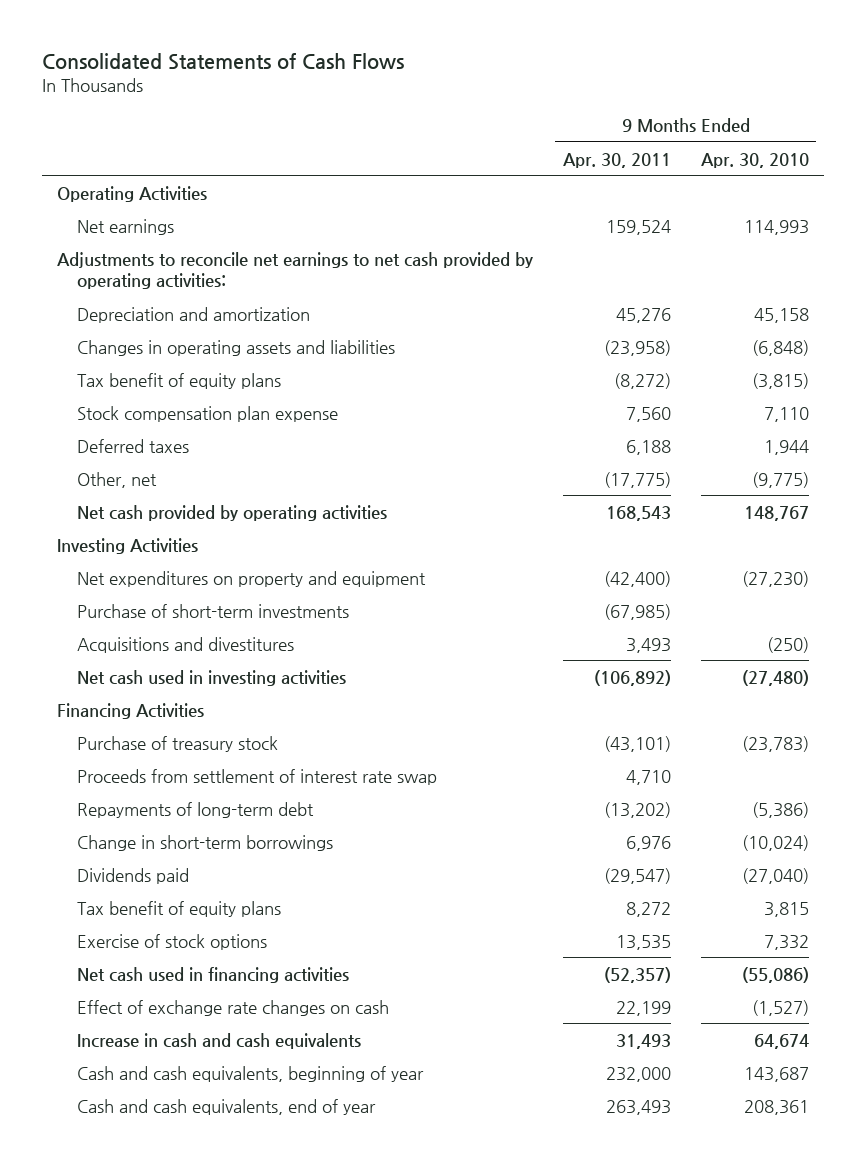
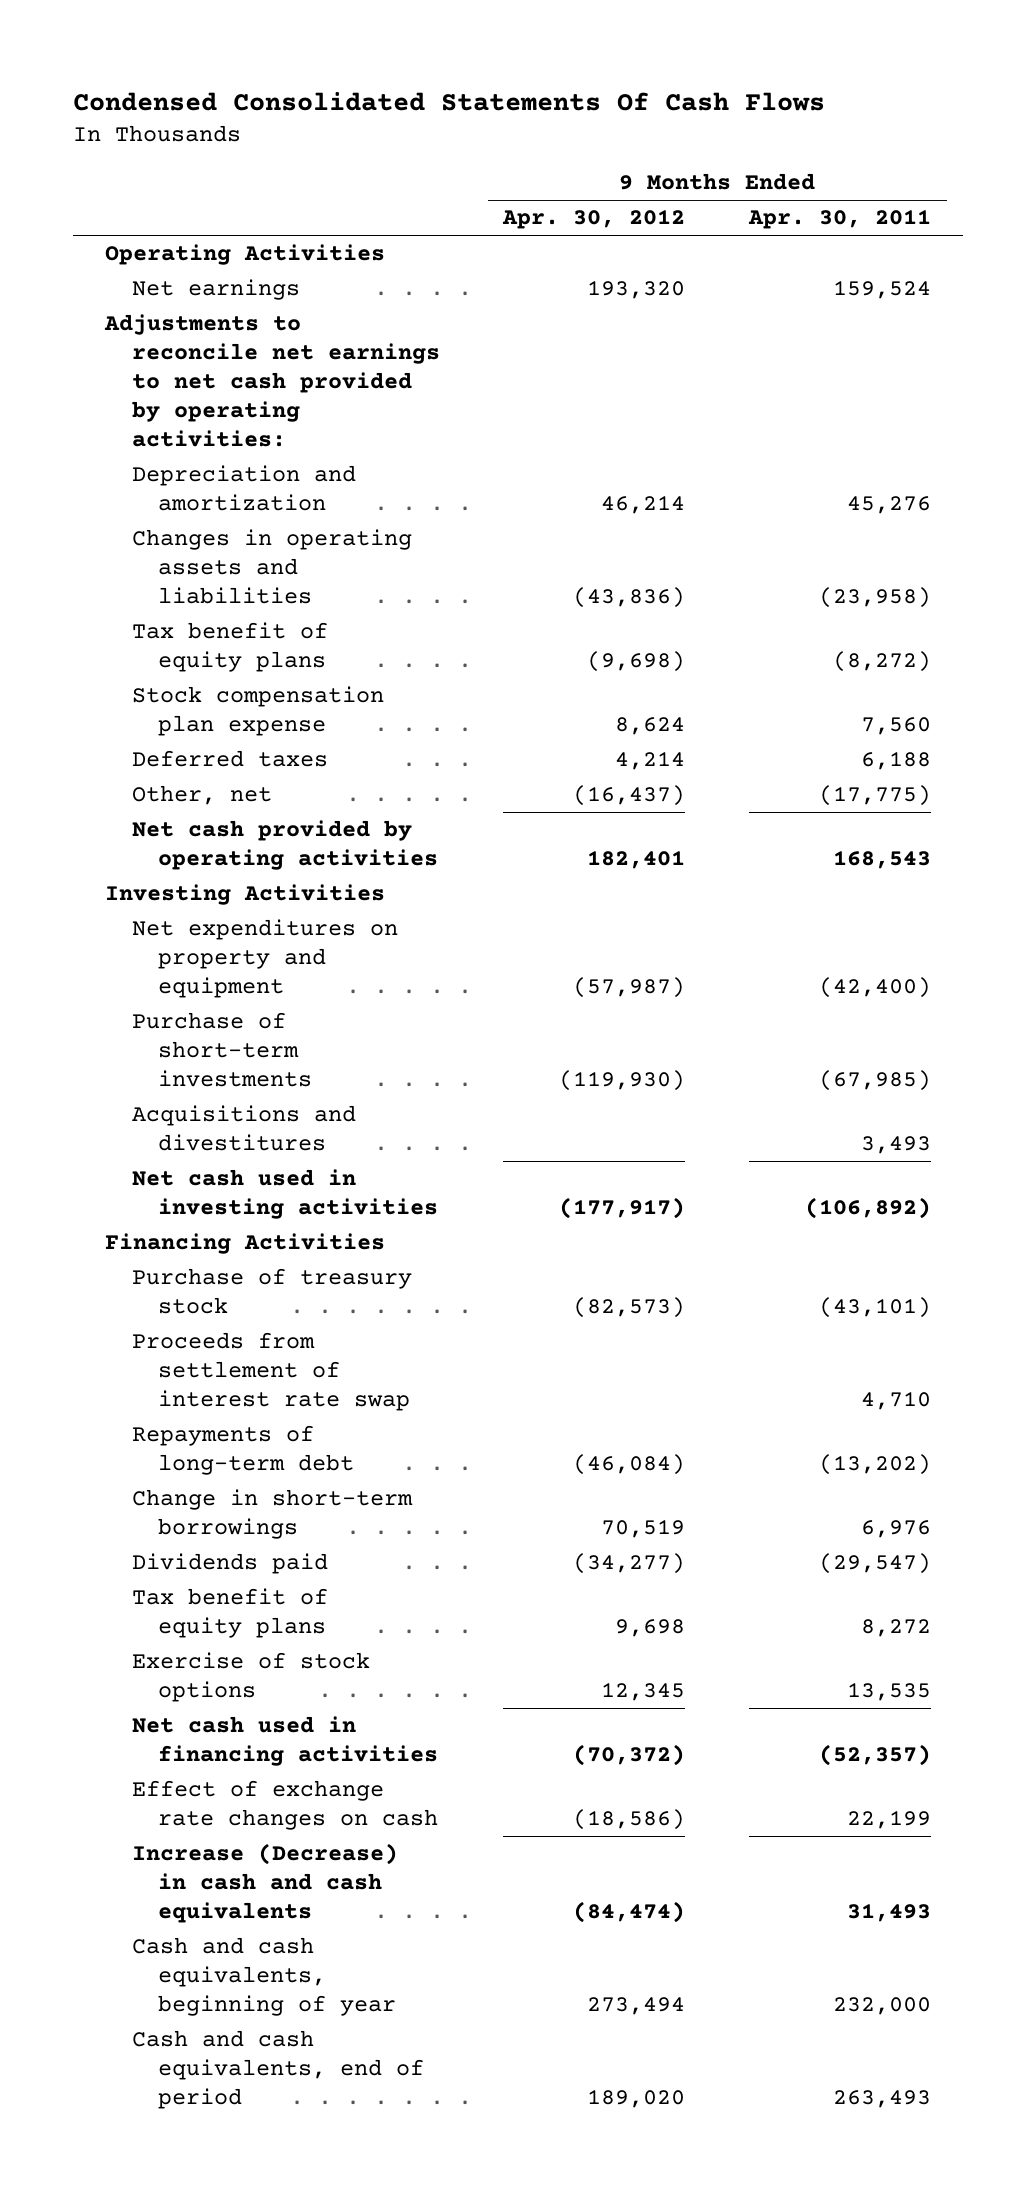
[42,53,405,71] Consolidated Statements of Cash Flows -> [73,91,826,111] Condensed Consolidated Statements Of Cash Flows
[700,152,809,168] Apr. 30, 2010 -> none
none -> [502,209,686,230] Apr. 30, 2012
[76,1032,361,1049] Increase in cash and cash equivalents -> [131,1843,398,1924] Increase (Decrease) in cash and cash equivalents
[76,1098,376,1115] Cash and cash equivalents, end of year -> [131,2030,425,2110] Cash and cash equivalents, end of period

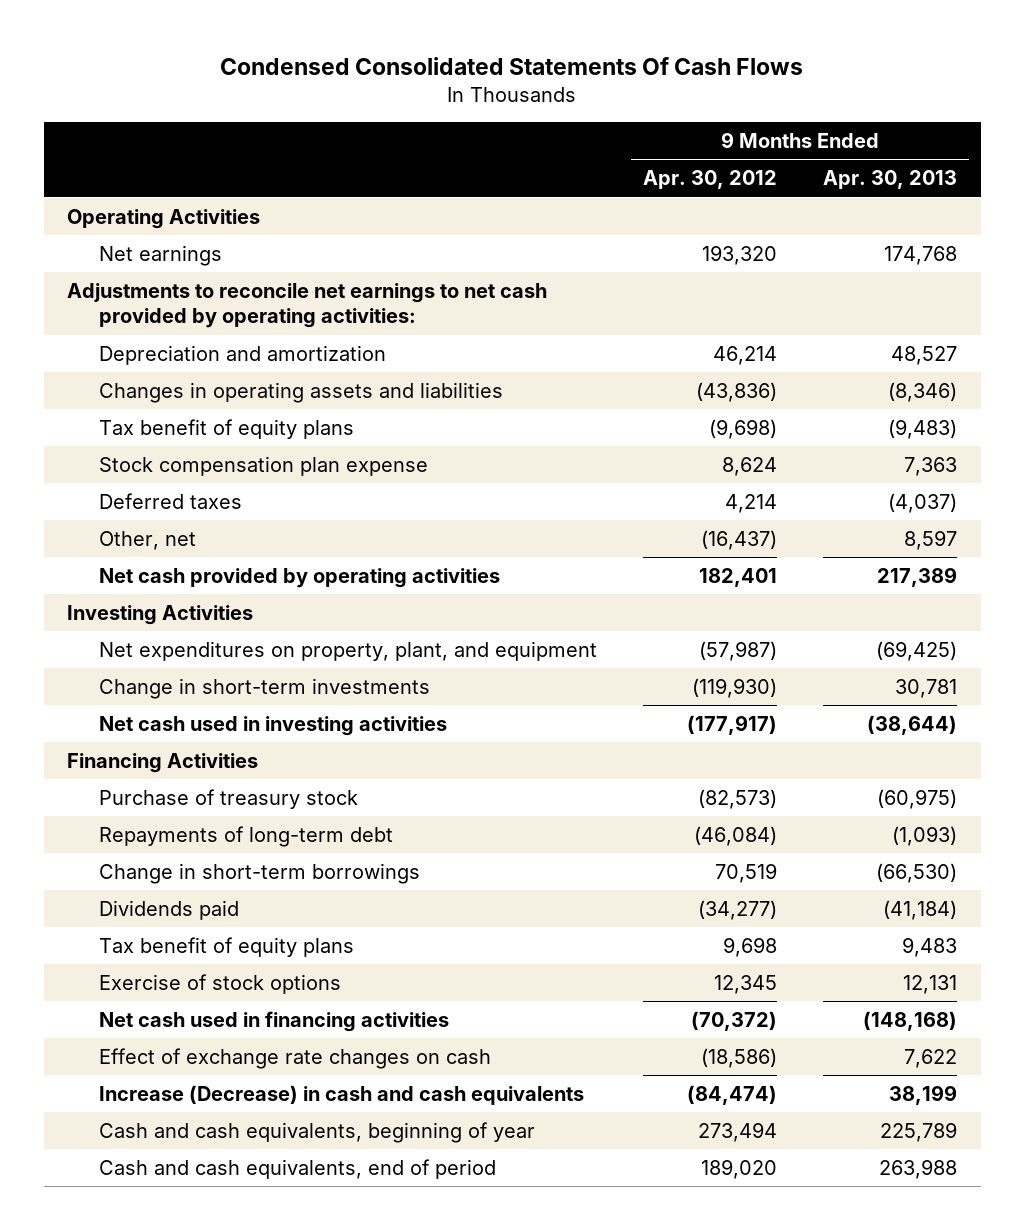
[748,209,932,230] Apr. 30, 2011 -> none
none -> [823,170,958,190] Apr. 30, 2013
[131,1105,356,1152] Acquisitions and divestitures -> none
[131,919,398,999] Net expenditures on property and equipment -> [98,641,597,662] Net expenditures on property, plant, and equipment
[131,1012,313,1088] Purchase of short-term investments -> [98,678,430,700] Change in short-term investments
[131,1332,411,1412] Proceeds from settlement of interest rate swap -> none

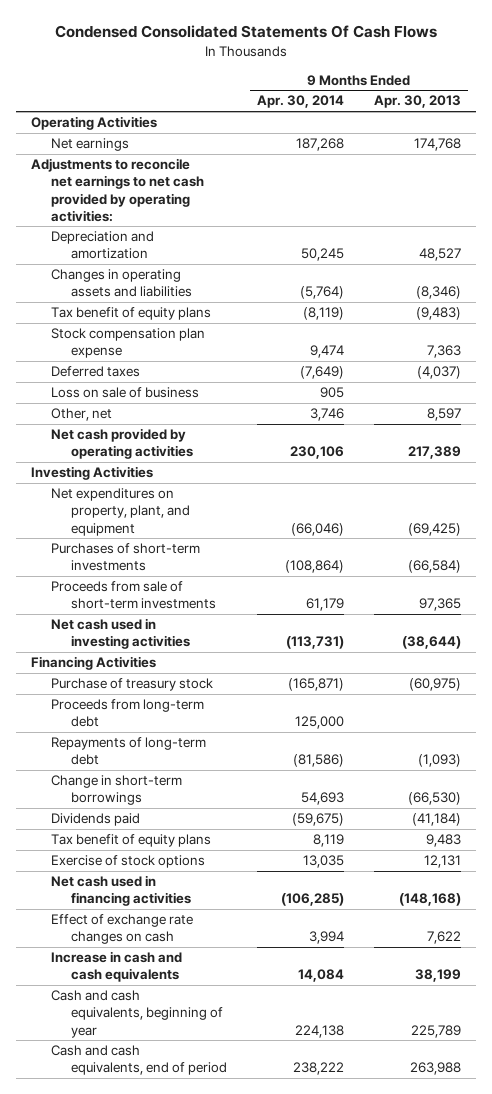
[642,170,777,190] Apr. 30, 2012 -> none
none -> [257,95,345,109] Apr. 30, 2014
none -> [51,387,200,399] Loss on sale of business
[98,678,430,700] Change in short-term investments -> [51,543,201,572] Purchases of short-term investments
[895,679,958,699] 30,781 -> [407,560,461,574] (66,584)
none -> [51,581,217,610] Proceeds from sale of short-term investments
none -> [51,699,205,728] Proceeds from long-term debt
[98,1085,584,1106] Increase (Decrease) in cash and cash equivalents -> [51,951,183,983] Increase in cash and cash equivalents

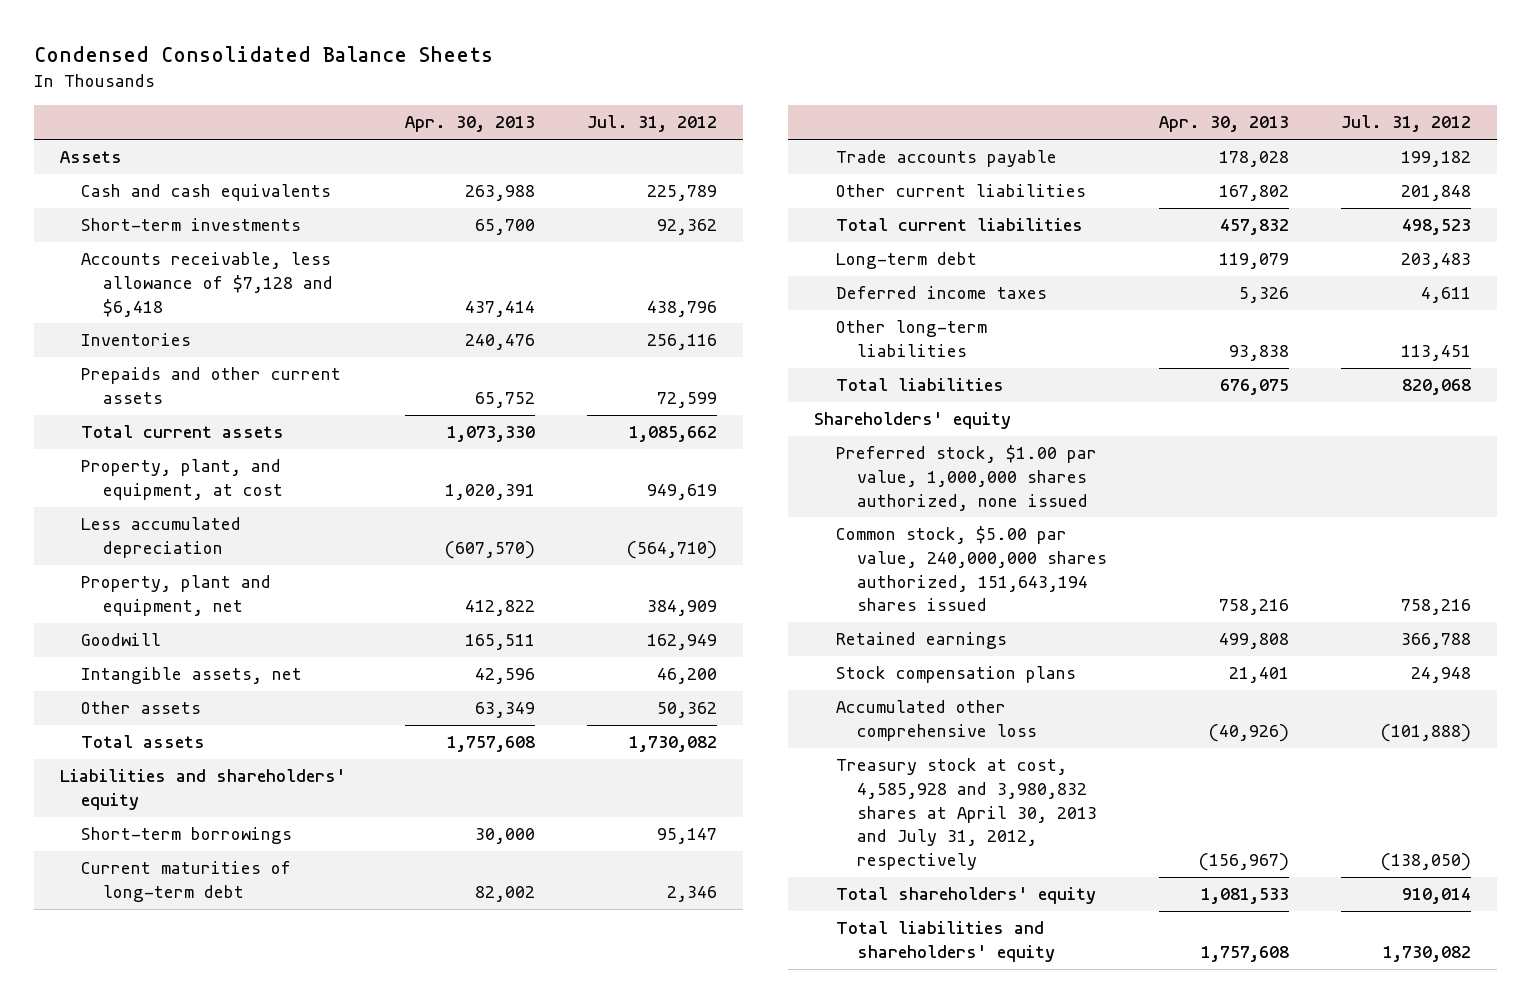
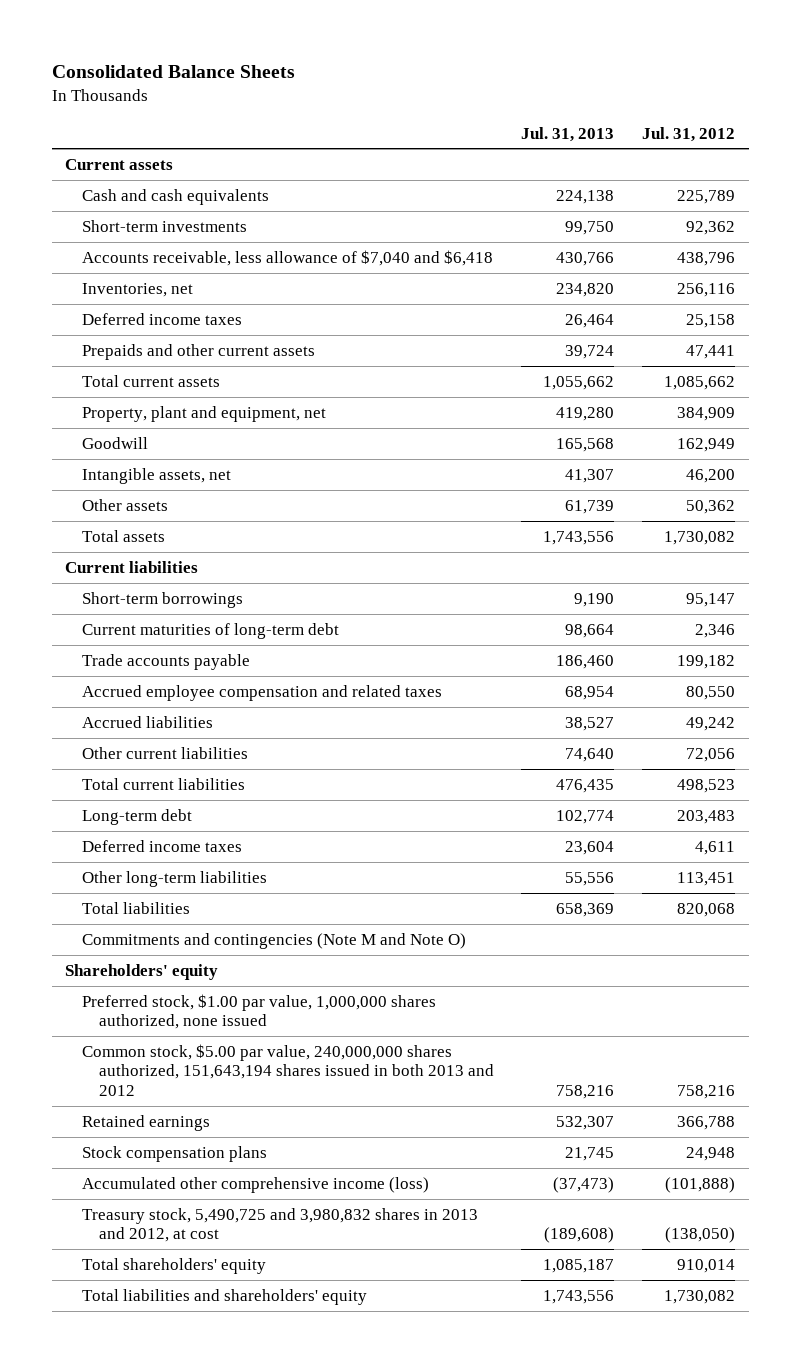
[33,46,493,63] Condensed Consolidated Balance Sheets -> [51,64,295,78] Consolidated Balance Sheets
[404,116,535,133] Apr. 30, 2013 -> none
none -> [521,126,615,142] Jul. 31, 2013
[59,151,122,164] Assets -> [65,158,174,170] Current assets
[81,252,334,317] Accounts receivable, less allowance of $7,128 and $6,418 -> [82,249,494,266] Accounts receivable, less allowance of $7,040 and $6,418
[81,333,192,347] Inventories -> [82,282,194,297] Inventories, net
none -> [82,312,243,325] Deferred income taxes
[656,391,717,408] 72,599 -> [685,344,735,359] 47,441
[81,459,284,500] Property, plant, and equipment, at cost -> none
[81,517,242,558] Less accumulated depreciation -> none
[59,769,346,810] Liabilities and shareholders' equity -> none
none -> [65,560,199,573] Current liabilities
none -> [82,684,443,701] Accrued employee compensation and related taxes
none -> [82,715,214,728] Accrued liabilities
[1401,185,1472,202] 201,848 -> [685,747,735,762] 72,056
none -> [82,932,467,949] Commitments and contingencies (Note M and Note O)
[835,526,1108,612] Common stock, $5.00 par value, 240,000,000 shares authorized, 151,643,194 shares issued -> [82,1043,494,1096] Common stock, $5.00 par value, 240,000,000 shares authorized, 151,643,194 shares issued in both 2013 and 2012
[835,700,1038,741] Accumulated other comprehensive loss -> [82,1176,430,1193] Accumulated other comprehensive income (loss)
[835,758,1098,870] Treasury stock at cost, 4,585,928 and 3,980,832 shares at April 30, 2013 and July 31, 2012, respectively -> [82,1207,479,1243] Treasury stock, 5,490,725 and 3,980,832 shares in 2013 and 2012, at cost

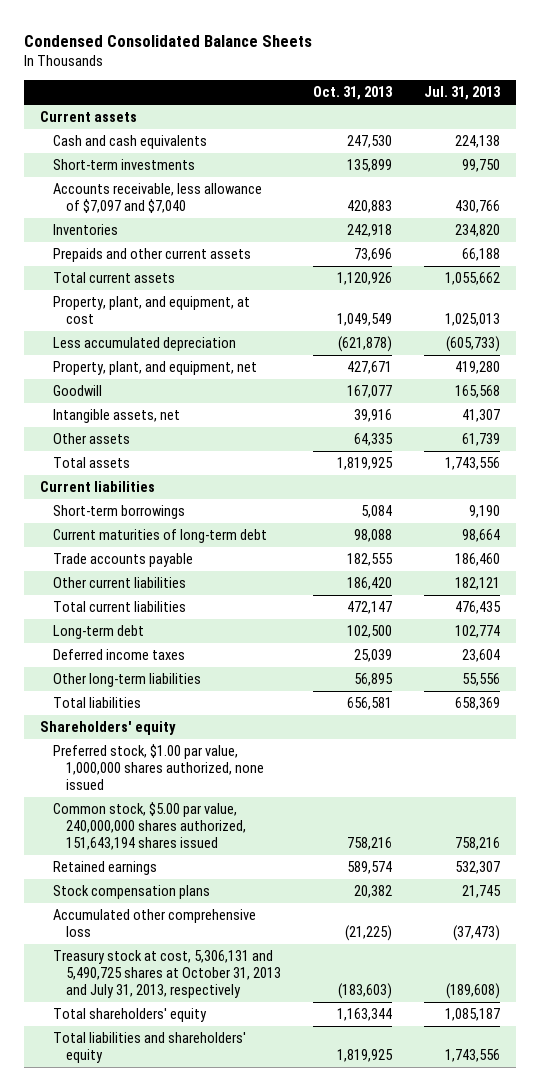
[51,64,295,78] Consolidated Balance Sheets -> [24,34,313,47] Condensed Consolidated Balance Sheets
[641,126,735,142] Jul. 31, 2012 -> none
none -> [313,86,394,101] Oct. 31, 2013
[82,312,243,325] Deferred income taxes -> none
[82,249,494,266] Accounts receivable, less allowance of $7,040 and $6,418 -> [53,183,263,214] Accounts receivable, less allowance of $7,097 and $7,040
[82,282,194,297] Inventories, net -> [53,224,119,236] Inventories
[565,344,615,359] 39,724 -> [461,248,500,262] 66,188
none -> [53,296,251,325] Property, plant, and equipment, at cost
none -> [53,337,237,352] Less accumulated depreciation
[82,405,327,422] Property, plant and equipment, net -> [53,361,258,376] Property, plant, and equipment, net
[82,684,443,701] Accrued employee compensation and related taxes -> none
[82,715,214,728] Accrued liabilities -> none
[565,747,615,762] 74,640 -> [454,577,500,591] 182,121
[82,932,467,949] Commitments and contingencies (Note M and Note O) -> none
[82,1043,494,1096] Common stock, $5.00 par value, 240,000,000 shares authorized, 151,643,194 shares issued in both 2013 and 2012 -> [53,802,247,850] Common stock, $5.00 par value, 240,000,000 shares authorized, 151,643,194 shares issued
[82,1176,430,1193] Accumulated other comprehensive income (loss) -> [53,909,257,938] Accumulated other comprehensive loss
[82,1207,479,1243] Treasury stock, 5,490,725 and 3,980,832 shares in 2013 and 2012, at cost -> [53,950,282,998] Treasury stock at cost, 5,306,131 and 5,490,725 shares at October 31, 2013 and July 31, 2013, respectively

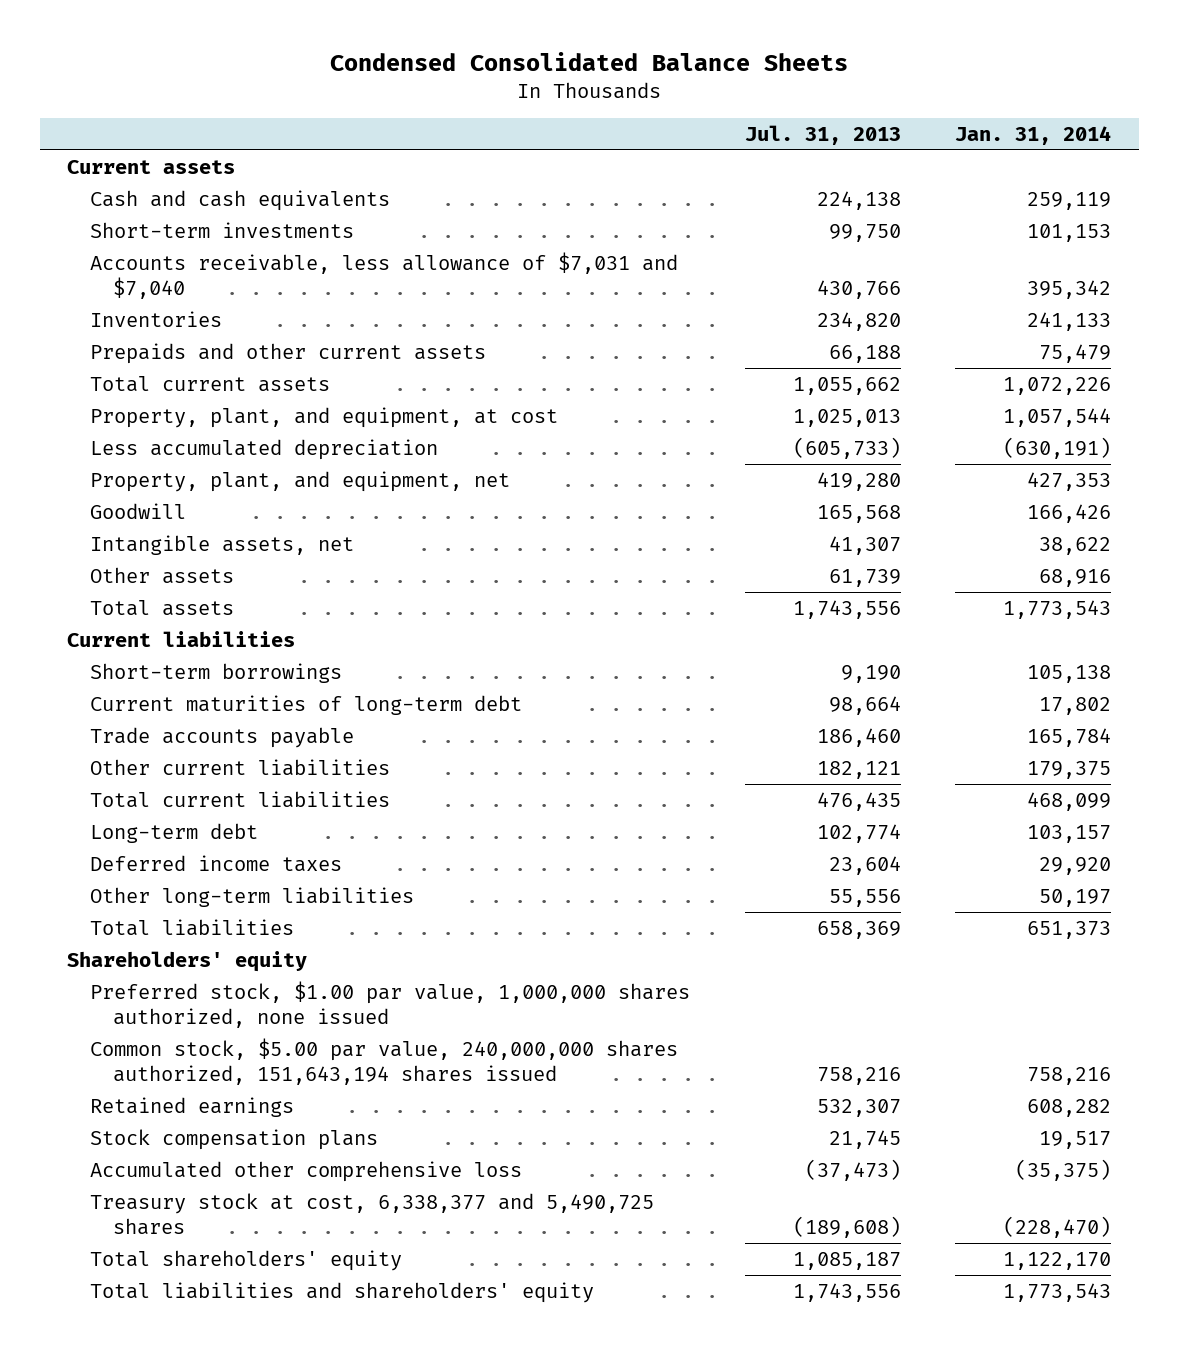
[313,86,394,101] Oct. 31, 2013 -> none
none -> [955,125,1112,145] Jan. 31, 2014
[53,183,263,214] Accounts receivable, less allowance of $7,097 and $7,040 -> [90,251,679,300] Accounts receivable, less allowance of $7,031 and $7,040
[53,950,282,998] Treasury stock at cost, 5,306,131 and 5,490,725 shares at October 31, 2013 and July 31, 2013, respectively -> [90,1192,655,1236] Treasury stock at cost, 6,338,377 and 5,490,725 shares

